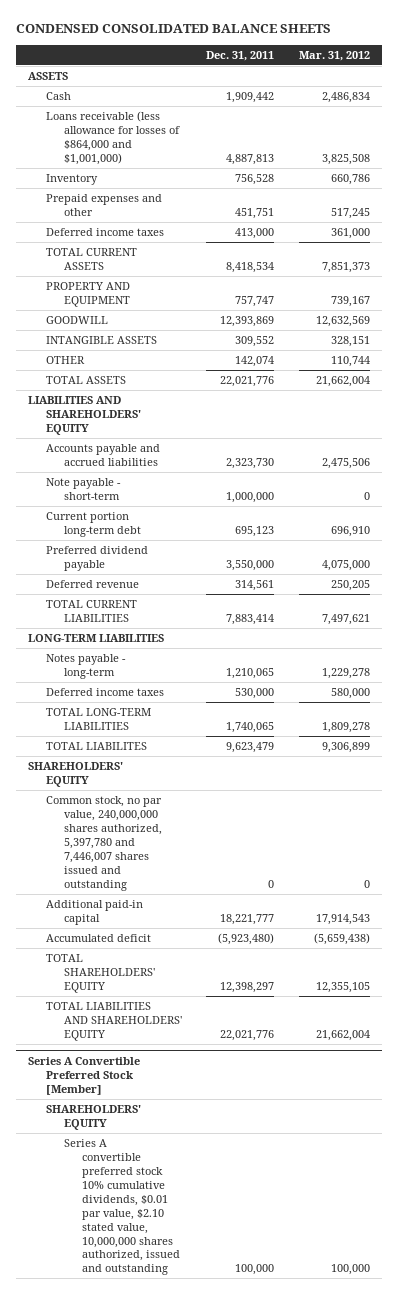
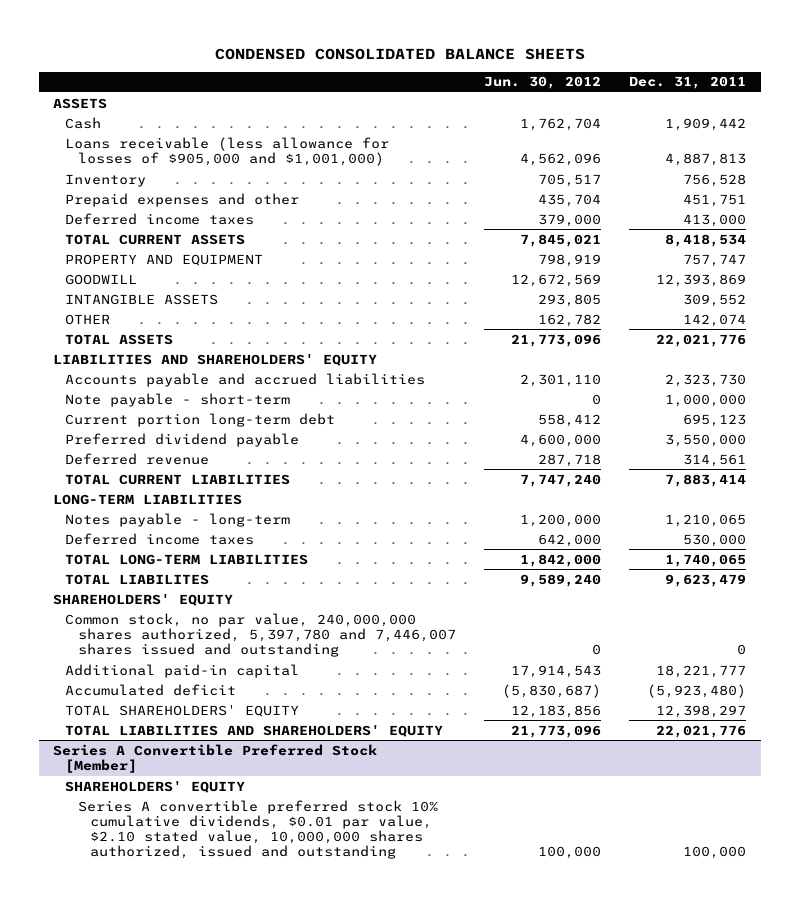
[298,50,370,61] Mar. 31, 2012 -> none
none -> [484,76,602,90] Jun. 30, 2012
[45,111,180,165] Loans receivable (less allowance for losses of $864,000 and $1,001,000) -> [65,136,390,166] Loans receivable (less allowance for losses of $905,000 and $1,001,000)

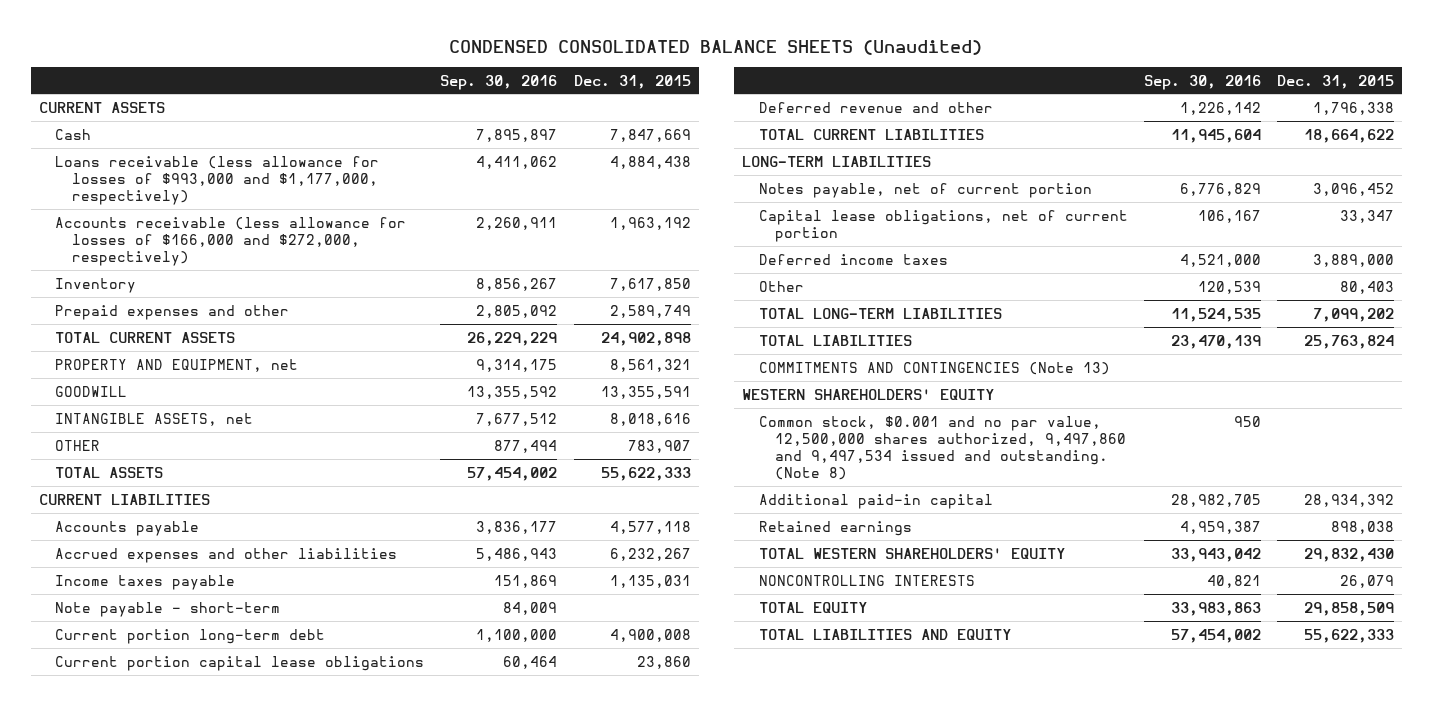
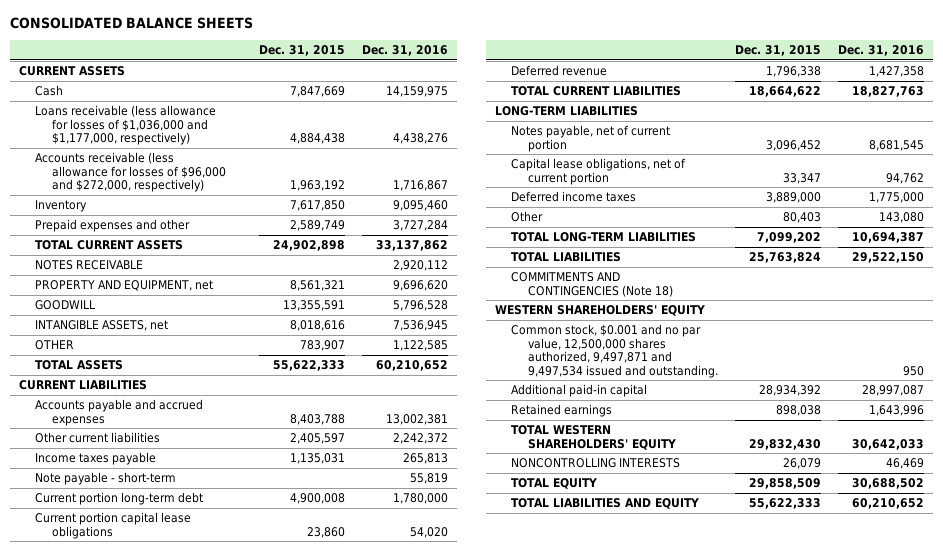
[449,39,983,55] CONDENSED CONSOLIDATED BALANCE SHEETS (Unaudited) -> [10,17,254,30] CONSOLIDATED BALANCE SHEETS
[440,74,558,90] Sep. 30, 2016 -> none
none -> [362,44,449,56] Dec. 31, 2016
[55,155,380,206] Loans receivable (less allowance for losses of $993,000 and $1,177,000, respectively) -> [35,105,217,146] Loans receivable (less allowance for losses of $1,036,000 and $1,177,000, respectively)
[55,216,407,267] Accounts receivable (less allowance for losses of $166,000 and $272,000, respectively) -> [35,152,227,193] Accounts receivable (less allowance for losses of $96,000 and $272,000, respectively)
none -> [35,260,144,271] NOTES RECEIVABLE
[55,520,200,536] Accounts payable -> none
[55,547,398,563] Accrued expenses and other liabilities -> none
none -> [35,399,204,426] Accounts payable and accrued expenses
none -> [35,432,161,444] Other current liabilities
[758,101,993,113] Deferred revenue and other -> [511,65,608,77] Deferred revenue
[758,361,1110,375] COMMITMENTS AND CONTINGENCIES (Note 13) -> [511,272,674,297] COMMITMENTS AND CONTINGENCIES (Note 18)
[758,415,1127,481] Common stock, $0.001 and no par value, 12,500,000 shares authorized, 9,497,860 and 9,497,534 issued and outstanding. (Note 8) -> [511,324,719,378] Common stock, $0.001 and no par value, 12,500,000 shares authorized, 9,497,871 and 9,497,534 issued and outstanding.

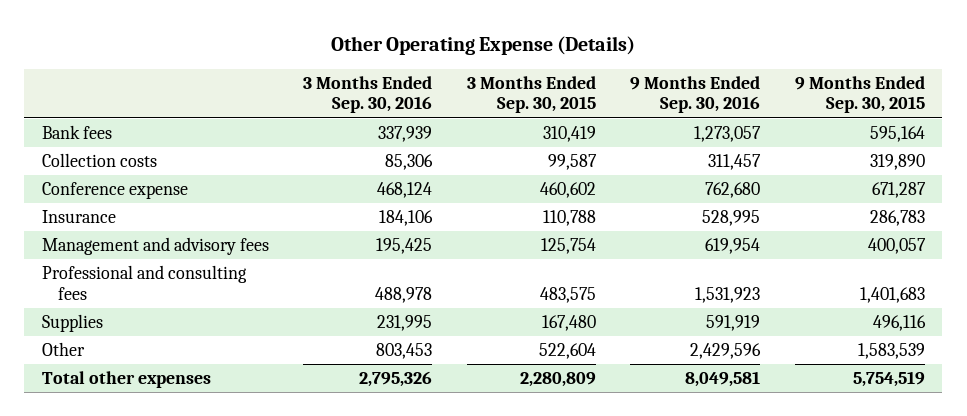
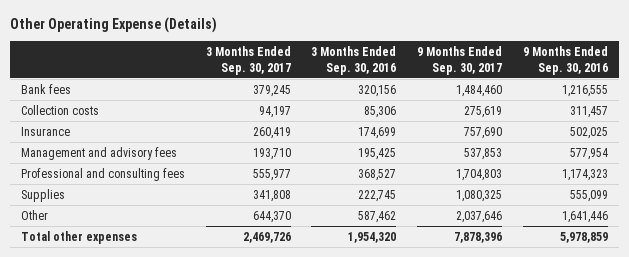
[466,75,596,114] 3 Months Ended Sep. 30, 2015 -> none
[795,75,926,114] 9 Months Ended Sep. 30, 2015 -> none
none -> [205,46,291,75] 3 Months Ended Sep. 30, 2017
none -> [417,46,503,75] 9 Months Ended Sep. 30, 2017
[378,126,433,143] 337,939 -> [358,84,397,97] 320,156
[694,126,762,143] 1,273,057 -> [562,84,609,97] 1,216,555
[41,182,188,200] Conference expense -> none
[379,210,434,227] 184,106 -> [358,126,397,139] 174,699
[702,210,761,227] 528,995 -> [570,126,609,139] 502,025
[705,238,761,255] 619,954 -> [570,147,609,160] 577,954
[375,286,433,303] 488,978 -> [358,168,397,181] 368,527
[695,286,761,303] 1,531,923 -> [562,168,609,181] 1,174,323
[377,315,433,332] 231,995 -> [358,189,397,202] 222,745
[706,315,761,332] 591,919 -> [570,189,609,202] 555,099
[376,343,433,360] 803,453 -> [358,210,397,223] 587,462
[690,343,762,360] 2,429,596 -> [562,210,609,223] 1,641,446
[359,371,433,388] 2,795,326 -> [348,231,397,243] 1,954,320
[685,371,761,388] 8,049,581 -> [560,231,609,243] 5,978,859

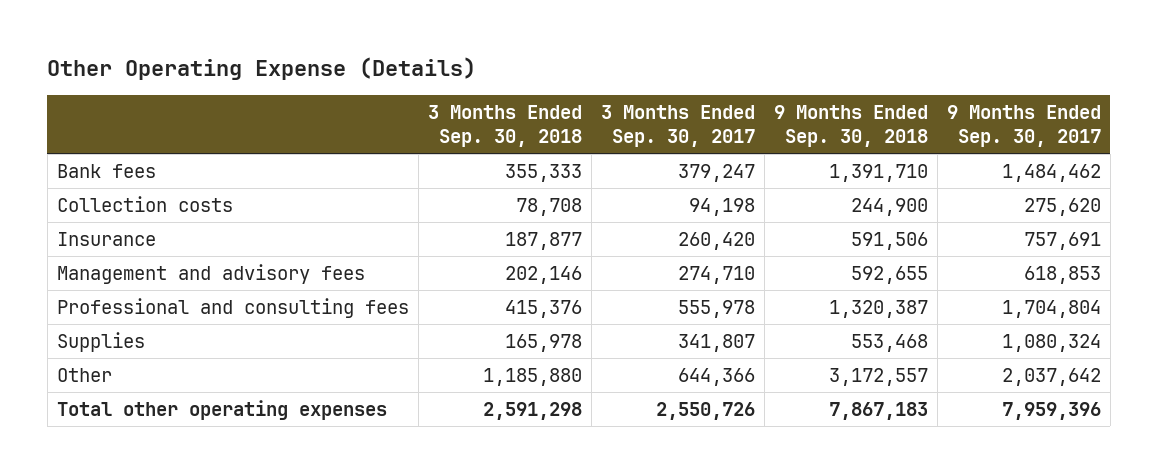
[311,46,397,75] 3 Months Ended Sep. 30, 2016 -> none
[523,46,609,75] 9 Months Ended Sep. 30, 2016 -> none
none -> [427,105,582,147] 3 Months Ended Sep. 30, 2018
none -> [773,105,928,147] 9 Months Ended Sep. 30, 2018
[252,84,291,97] 379,245 -> [677,163,755,182] 379,247
[456,84,503,97] 1,484,460 -> [1001,163,1101,182] 1,484,462
[258,105,291,118] 94,197 -> [688,197,755,216] 94,198
[464,105,503,118] 275,619 -> [1023,197,1101,216] 275,620
[252,126,291,139] 260,419 -> [677,231,755,250] 260,420
[464,126,503,139] 757,690 -> [1023,231,1101,250] 757,691
[252,147,291,160] 193,710 -> [677,265,755,284] 274,710
[464,147,503,160] 537,853 -> [1023,265,1101,284] 618,853
[252,168,291,181] 555,977 -> [677,299,755,318] 555,978
[456,168,503,181] 1,704,803 -> [1001,299,1101,318] 1,704,804
[252,189,291,202] 341,808 -> [677,333,755,352] 341,807
[456,189,503,202] 1,080,325 -> [1001,333,1101,352] 1,080,324
[252,210,291,223] 644,370 -> [677,367,755,386] 644,366
[456,210,503,223] 2,037,646 -> [1001,367,1101,386] 2,037,642
[20,230,137,244] Total other expenses -> [56,399,387,420] Total other operating expenses
[242,231,291,243] 2,469,726 -> [655,401,755,420] 2,550,726
[454,231,503,243] 7,878,396 -> [1001,401,1101,420] 7,959,396

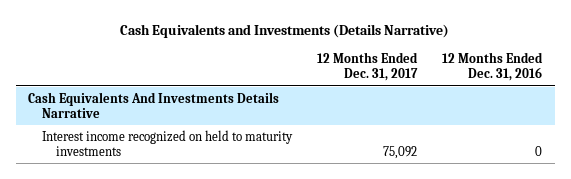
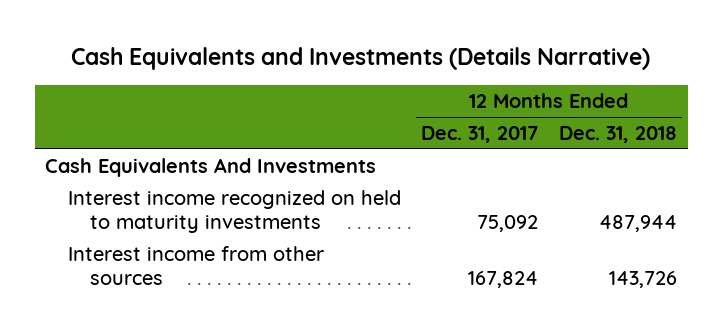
[442,52,544,82] 12 Months Ended Dec. 31, 2016 -> none
none -> [559,125,678,143] Dec. 31, 2018
[28,91,280,118] Cash Equivalents And Investments Details Narrative -> [45,157,377,177] Cash Equivalents And Investments
none -> [67,245,324,286] Interest income from other sources

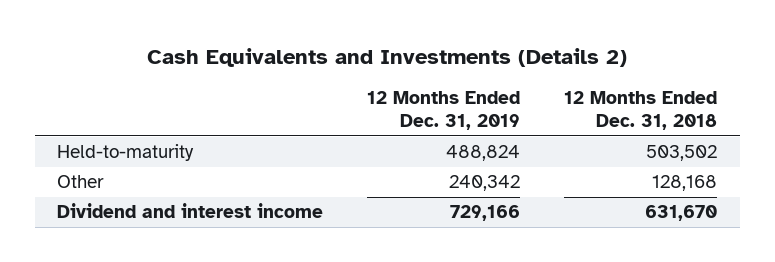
[71,47,651,71] Cash Equivalents and Investments (Details Narrative) -> [147,48,628,68] Cash Equivalents and Investments (Details 2)
[421,125,539,143] Dec. 31, 2017 -> none
none -> [367,91,521,131] 12 Months Ended Dec. 31, 2019
[45,157,377,177] Cash Equivalents And Investments -> none
[67,189,401,234] Interest income recognized on held to maturity investments -> [57,144,195,162] Held-to-maturity
[599,215,678,233] 487,944 -> [646,145,718,162] 503,502
[67,245,324,286] Interest income from other sources -> [57,175,105,189] Other
[609,271,678,289] 143,726 -> [652,175,718,192] 128,168
none -> [57,203,324,219] Dividend and interest income

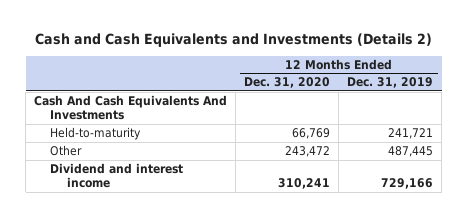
[147,48,628,68] Cash Equivalents and Investments (Details 2) -> [34,32,432,47] Cash and Cash Equivalents and Investments (Details 2)
[564,91,718,131] 12 Months Ended Dec. 31, 2018 -> none
none -> [244,77,331,89] Dec. 31, 2020
none -> [34,95,228,121] Cash And Cash Equivalents And Investments
[446,145,521,162] 488,824 -> [388,128,434,140] 241,721
[449,175,521,192] 240,342 -> [388,146,434,158] 487,445

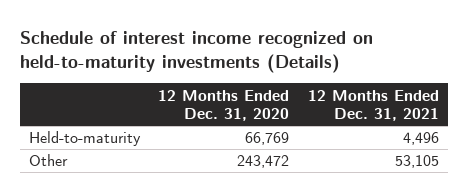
[34,32,432,47] Cash and Cash Equivalents and Investments (Details 2) -> [19,30,373,73] Schedule of interest income recognized on held-to-maturity investments (Details)
[347,77,434,89] Dec. 31, 2019 -> none
none -> [307,89,439,122] 12 Months Ended Dec. 31, 2021
[34,95,228,121] Cash And Cash Equivalents And Investments -> none
[50,163,184,189] Dividend and interest income -> none

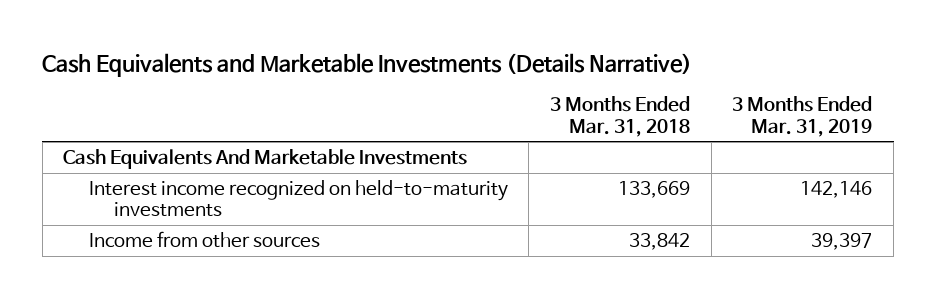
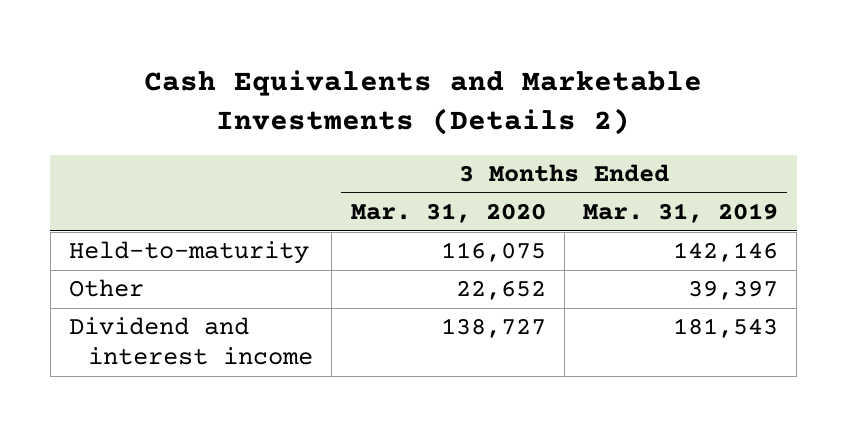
[42,52,693,77] Cash Equivalents and Marketable Investments (Details Narrative) -> [144,69,703,136] Cash Equivalents and Marketable Investments (Details 2)
[550,96,691,137] 3 Months Ended Mar. 31, 2018 -> none
none -> [350,203,546,224] Mar. 31, 2020
[63,148,468,169] Cash Equivalents And Marketable Investments -> none
[88,179,508,218] Interest income recognized on held-to-maturity investments -> [68,241,309,265] Held-to-maturity
[88,230,320,248] Income from other sources -> [68,279,144,298] Other
none -> [68,317,314,366] Dividend and interest income

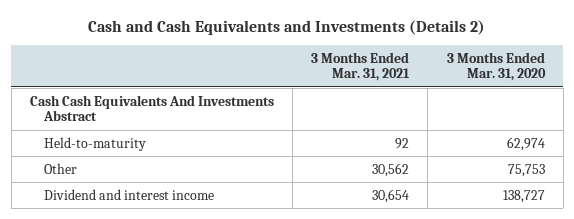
[144,69,703,136] Cash Equivalents and Marketable Investments (Details 2) -> [88,19,486,35] Cash and Cash Equivalents and Investments (Details 2)
[582,203,778,224] Mar. 31, 2019 -> none
none -> [311,51,411,82] 3 Months Ended Mar. 31, 2021
none -> [29,94,274,122] Cash Cash Equivalents And Investments Abstract
[440,242,546,263] 116,075 -> [506,136,545,151] 62,974
[455,280,546,301] 22,652 -> [507,163,545,177] 75,753

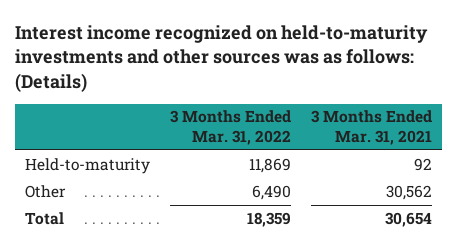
[88,19,486,35] Cash and Cash Equivalents and Investments (Details 2) -> [14,25,428,92] Interest income recognized on held-to-maturity investments and other sources was as follows: (Details)
[446,51,546,82] 3 Months Ended Mar. 31, 2020 -> none
none -> [170,110,292,146] 3 Months Ended Mar. 31, 2022
[29,94,274,122] Cash Cash Equivalents And Investments Abstract -> none
[44,188,215,200] Dividend and interest income -> [24,211,64,225] Total

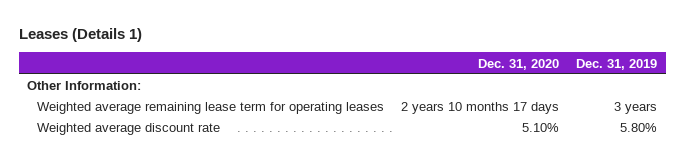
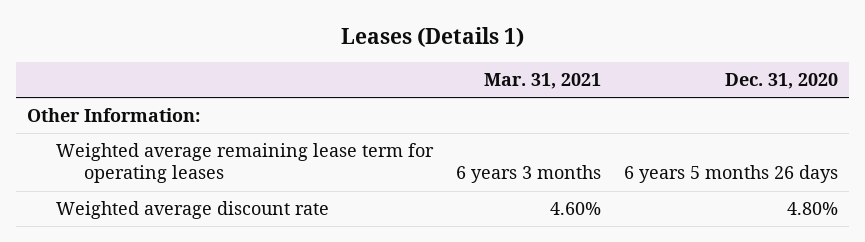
[576,58,658,70] Dec. 31, 2019 -> none
none -> [483,73,601,90] Mar. 31, 2021
[401,102,560,115] 2 years 10 months 17 days -> [623,165,838,184] 6 years 5 months 26 days
[522,123,560,133] 5.10% -> [786,202,838,216] 4.80%

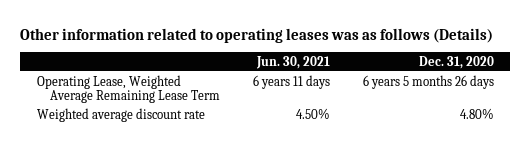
[340,26,524,47] Leases (Details 1) -> [20,27,494,43] Other information related to operating leases was as follows (Details)
[483,73,601,90] Mar. 31, 2021 -> none
none -> [255,55,330,69] Jun. 30, 2021
[27,108,201,123] Other Information: -> none
[55,143,434,184] Weighted average remaining lease term for operating leases -> [36,74,220,104] Operating Lease, Weighted Average Remaining Lease Term

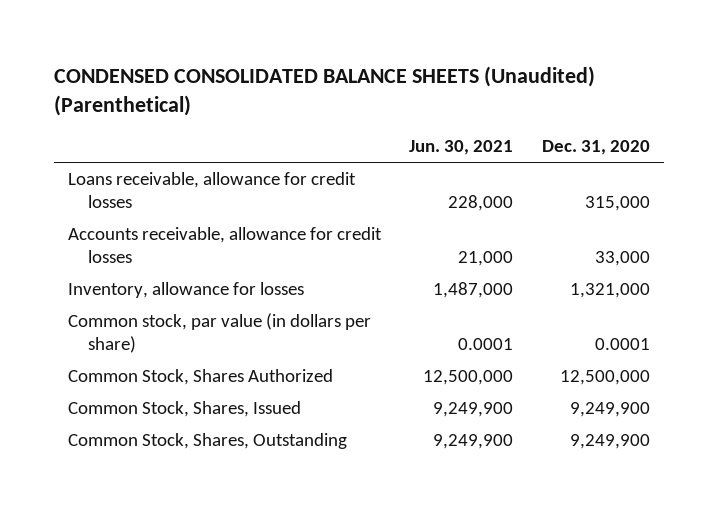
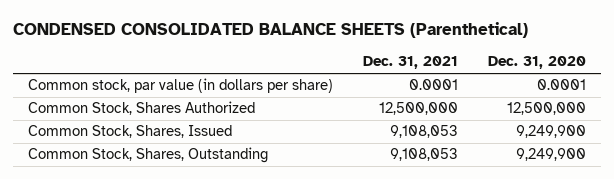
[54,66,596,116] CONDENSED CONSOLIDATED BALANCE SHEETS (Unaudited) (Parenthetical) -> [12,22,528,39] CONDENSED CONSOLIDATED BALANCE SHEETS (Parenthetical)
[409,140,514,156] Jun. 30, 2021 -> none
none -> [363,56,459,70] Dec. 31, 2021
[68,171,357,209] Loans receivable, allowance for credit losses -> none
[68,226,383,264] Accounts receivable, allowance for credit losses -> none
[68,281,305,298] Inventory, allowance for losses -> none

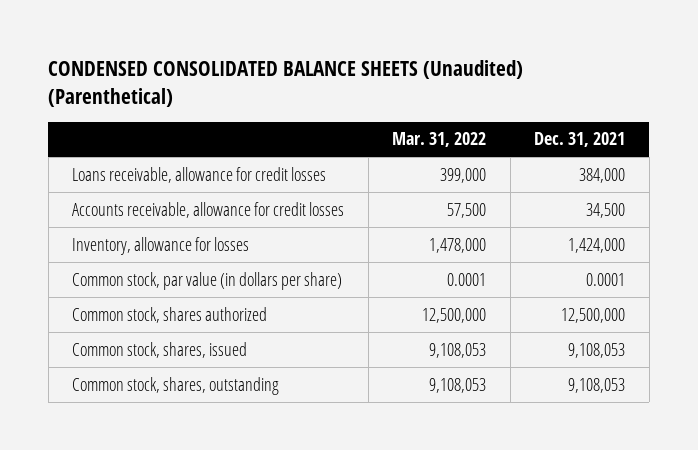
[12,22,528,39] CONDENSED CONSOLIDATED BALANCE SHEETS (Parenthetical) -> [48,60,524,107] CONDENSED CONSOLIDATED BALANCE SHEETS (Unaudited) (Parenthetical)
[488,56,587,70] Dec. 31, 2020 -> none
none -> [392,132,487,148] Mar. 31, 2022
none -> [72,166,327,183] Loans receivable, allowance for credit losses
none -> [72,201,345,218] Accounts receivable, allowance for credit losses
none -> [72,236,250,255] Inventory, allowance for losses
[28,101,256,116] Common Stock, Shares Authorized -> [72,306,268,323] Common stock, shares authorized
[28,125,233,139] Common Stock, Shares, Issued -> [72,341,248,358] Common stock, shares, issued
[28,147,269,164] Common Stock, Shares, Outstanding -> [72,376,280,395] Common stock, shares, outstanding

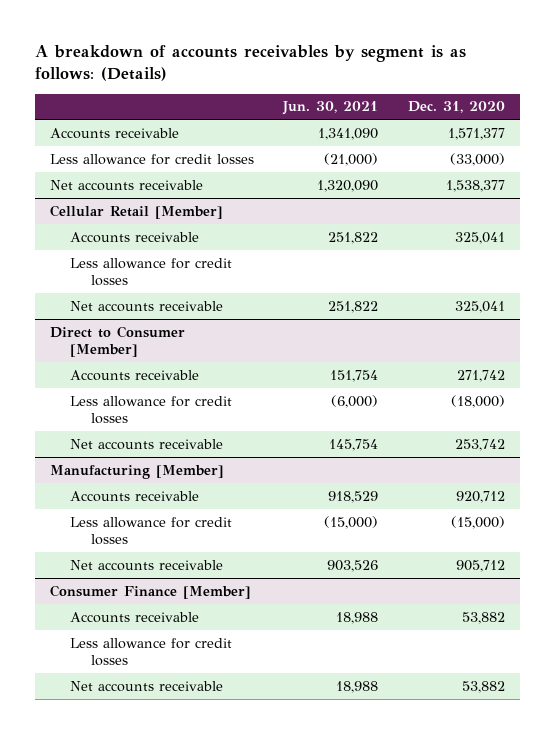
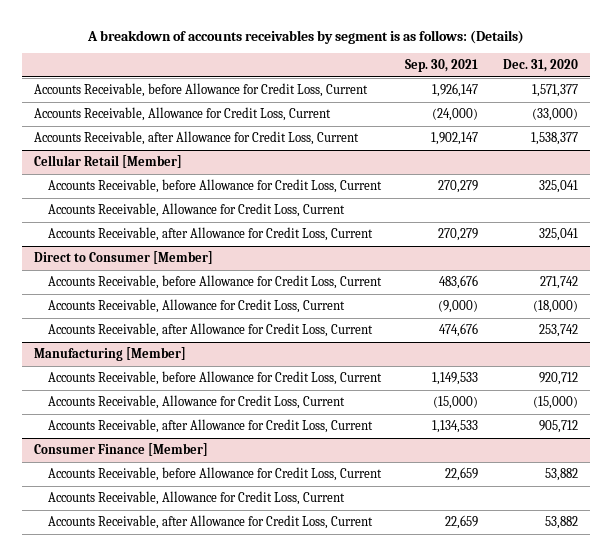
[282,101,379,116] Jun. 30, 2021 -> none
none -> [405,58,479,72] Sep. 30, 2021
[49,127,179,139] Accounts receivable -> [33,83,368,98] Accounts Receivable, before Allowance for Credit Loss, Current
[49,153,254,165] Less allowance for credit losses -> [33,107,331,122] Accounts Receivable, Allowance for Credit Loss, Current
[49,179,203,191] Net accounts receivable -> [33,131,359,146] Accounts Receivable, after Allowance for Credit Loss, Current
[70,231,200,243] Accounts receivable -> [47,179,382,194] Accounts Receivable, before Allowance for Credit Loss, Current
[70,257,233,286] Less allowance for credit losses -> [47,203,345,218] Accounts Receivable, Allowance for Credit Loss, Current
[70,300,224,312] Net accounts receivable -> [47,227,373,242] Accounts Receivable, after Allowance for Credit Loss, Current
[70,369,200,381] Accounts receivable -> [47,275,382,290] Accounts Receivable, before Allowance for Credit Loss, Current
[70,395,233,424] Less allowance for credit losses -> [47,299,345,314] Accounts Receivable, Allowance for Credit Loss, Current
[70,438,224,450] Net accounts receivable -> [47,323,373,338] Accounts Receivable, after Allowance for Credit Loss, Current
[70,490,200,502] Accounts receivable -> [47,371,382,386] Accounts Receivable, before Allowance for Credit Loss, Current
[70,516,233,545] Less allowance for credit losses -> [47,395,345,410] Accounts Receivable, Allowance for Credit Loss, Current
[70,559,224,571] Net accounts receivable -> [47,419,373,434] Accounts Receivable, after Allowance for Credit Loss, Current
[70,611,200,623] Accounts receivable -> [47,467,382,482] Accounts Receivable, before Allowance for Credit Loss, Current
[70,637,233,666] Less allowance for credit losses -> [47,491,345,506] Accounts Receivable, Allowance for Credit Loss, Current
[70,680,224,692] Net accounts receivable -> [47,515,373,530] Accounts Receivable, after Allowance for Credit Loss, Current

